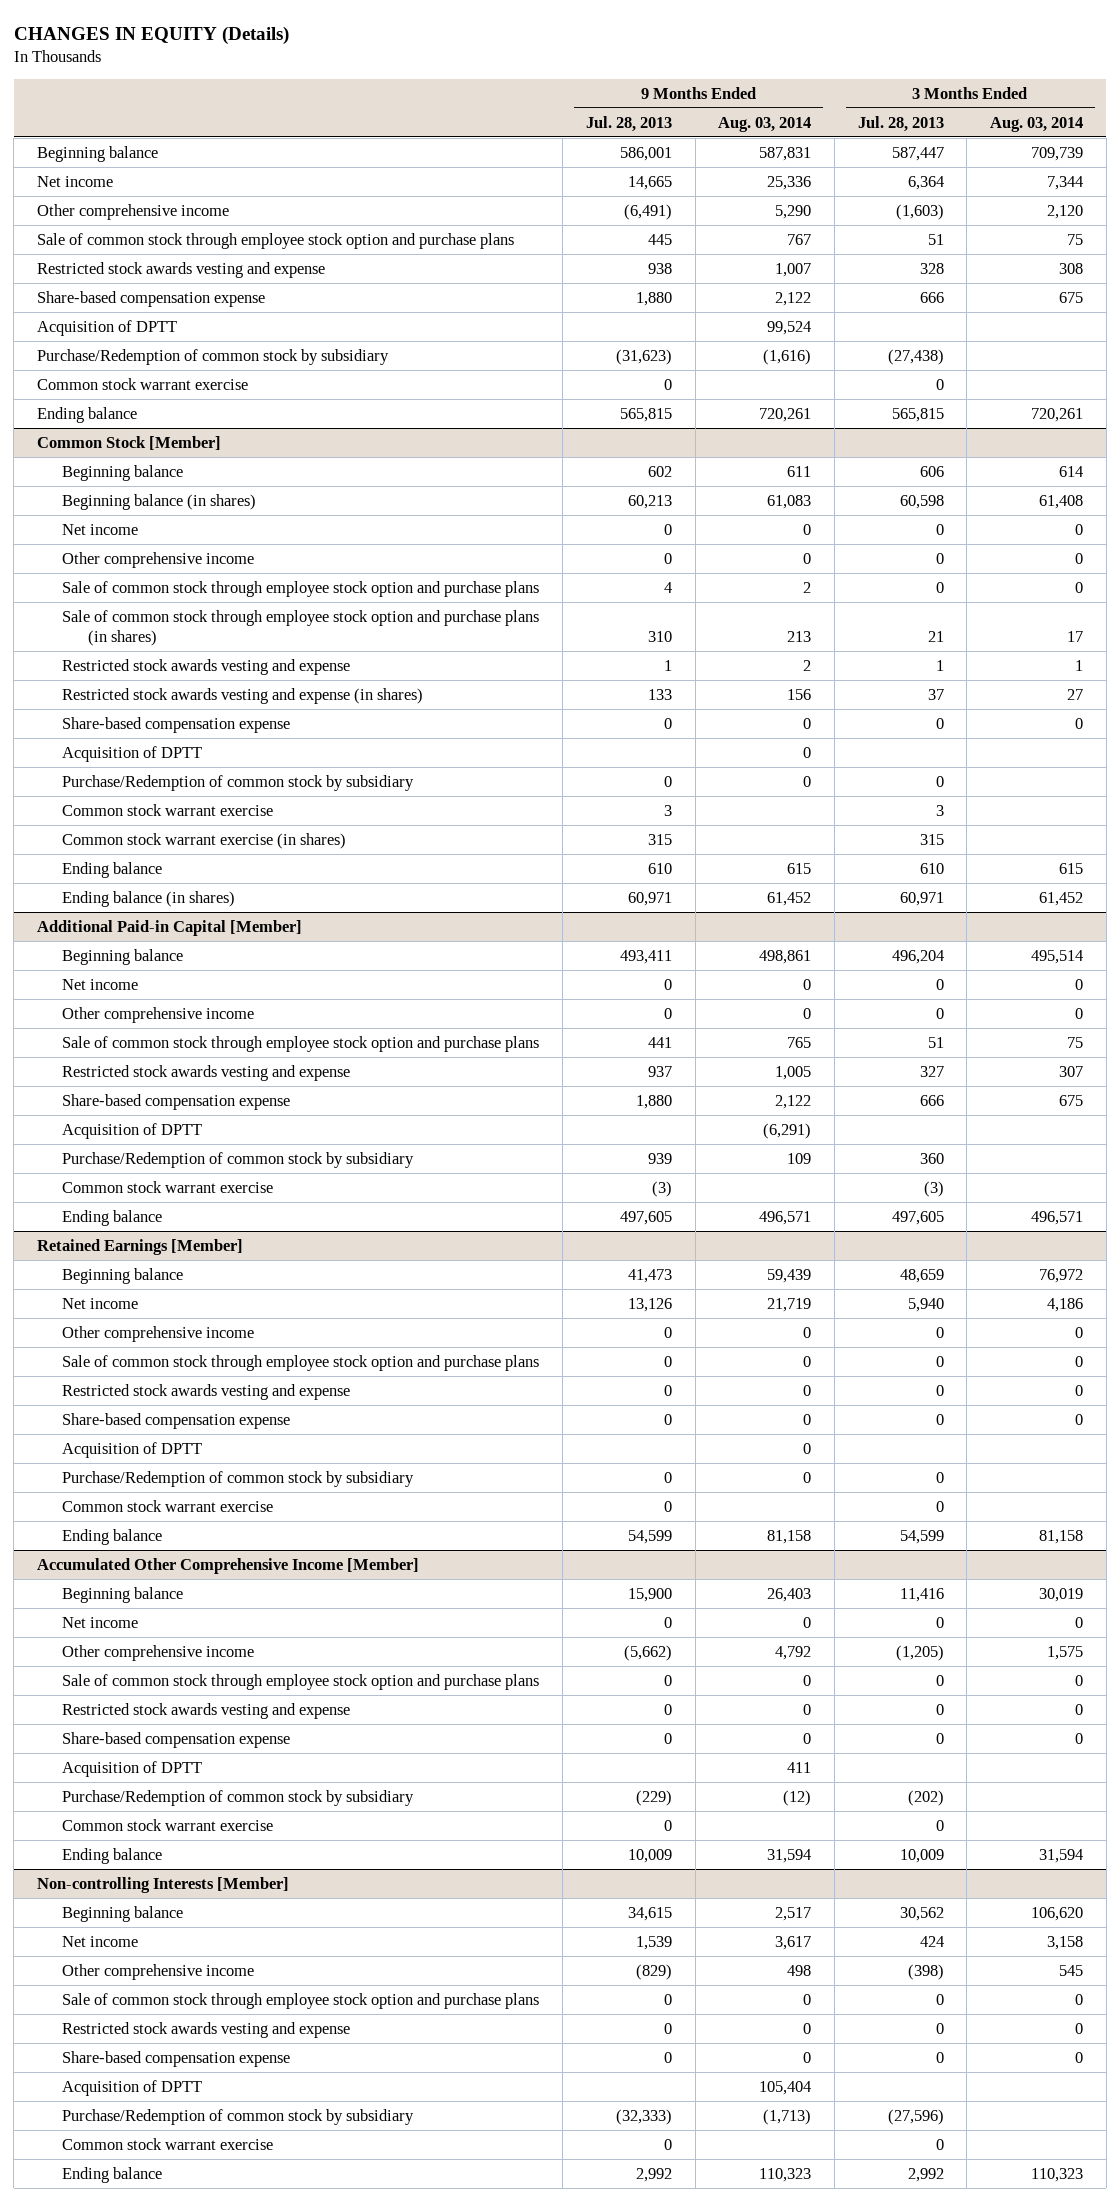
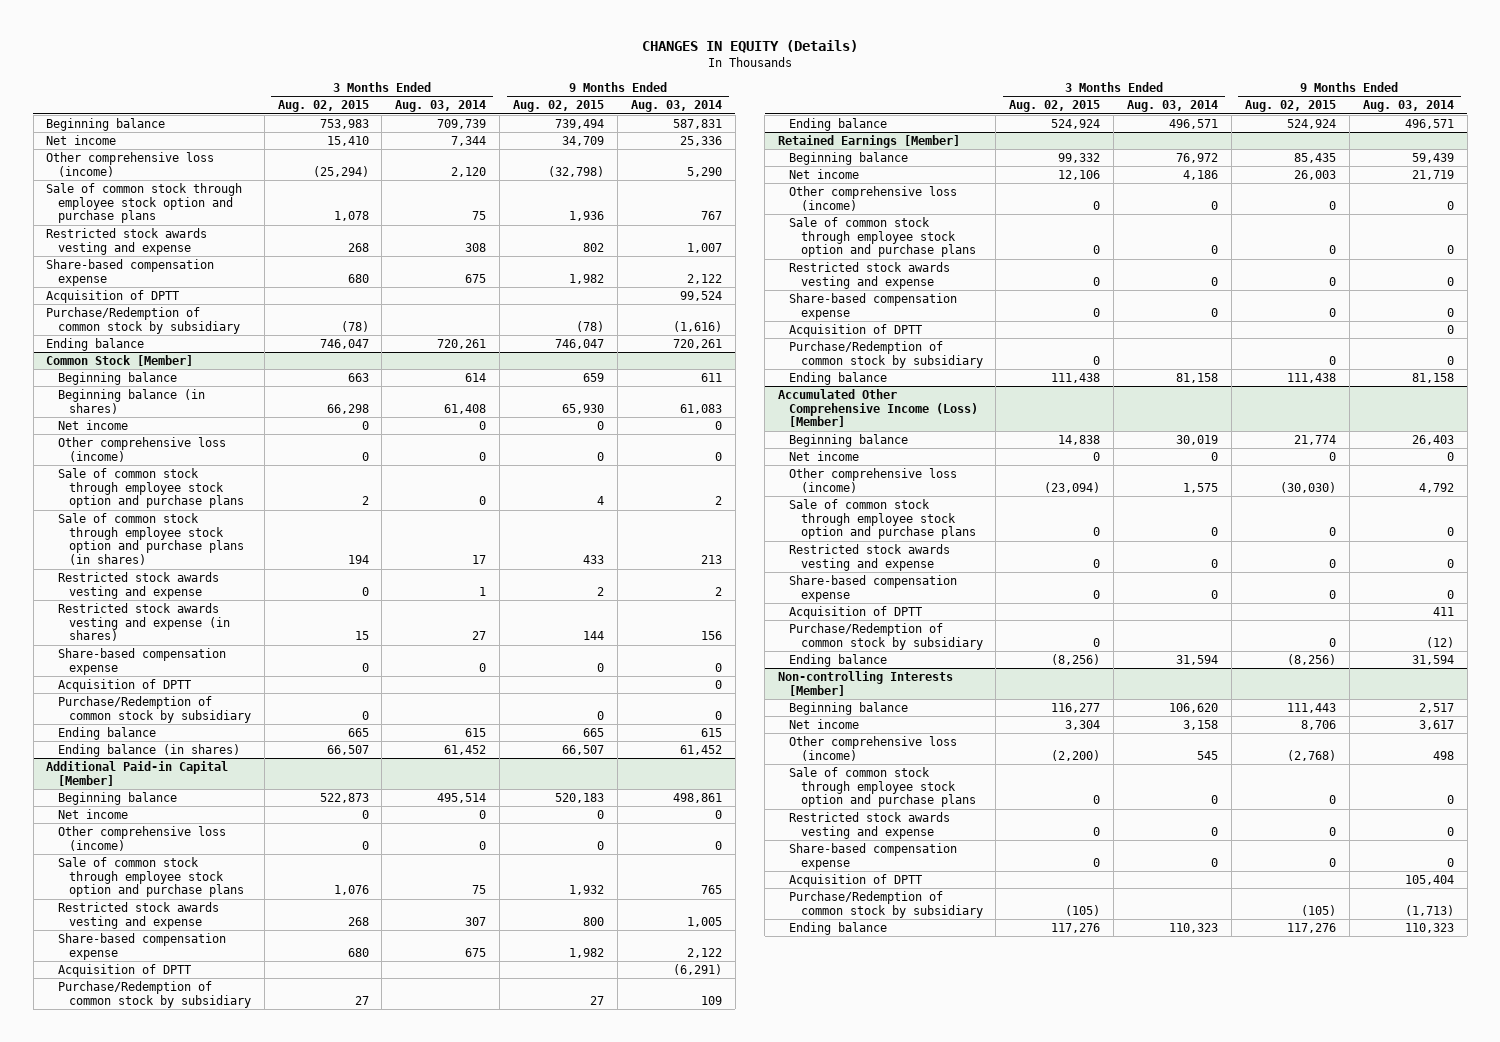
[585,115,672,132] Jul. 28, 2013 -> none
[857,115,944,132] Jul. 28, 2013 -> none
none -> [277,100,369,113] Aug. 02, 2015
none -> [513,100,605,113] Aug. 02, 2015
[37,203,230,220] Other comprehensive income -> [46,152,215,177] Other comprehensive loss (income)
[37,377,249,390] Common stock warrant exercise -> none
[62,551,255,568] Other comprehensive income -> [57,437,226,462] Other comprehensive loss (income)
[62,803,274,816] Common stock warrant exercise -> none
[62,832,347,849] Common stock warrant exercise (in shares) -> none
[62,1006,255,1023] Other comprehensive income -> [57,826,226,851] Other comprehensive loss (income)
[62,1180,274,1193] Common stock warrant exercise -> none
[62,1325,255,1342] Other comprehensive income -> [789,186,958,211] Other comprehensive loss (income)
[62,1499,274,1512] Common stock warrant exercise -> none
[37,1557,420,1574] Accumulated Other Comprehensive Income [Member] -> [778,389,979,428] Accumulated Other Comprehensive Income (Loss) [Member]
[62,1644,255,1661] Other comprehensive income -> [789,468,958,493] Other comprehensive loss (income)
[62,1818,274,1831] Common stock warrant exercise -> none
[62,1963,255,1980] Other comprehensive income -> [789,736,958,761] Other comprehensive loss (income)
[62,2137,274,2150] Common stock warrant exercise -> none

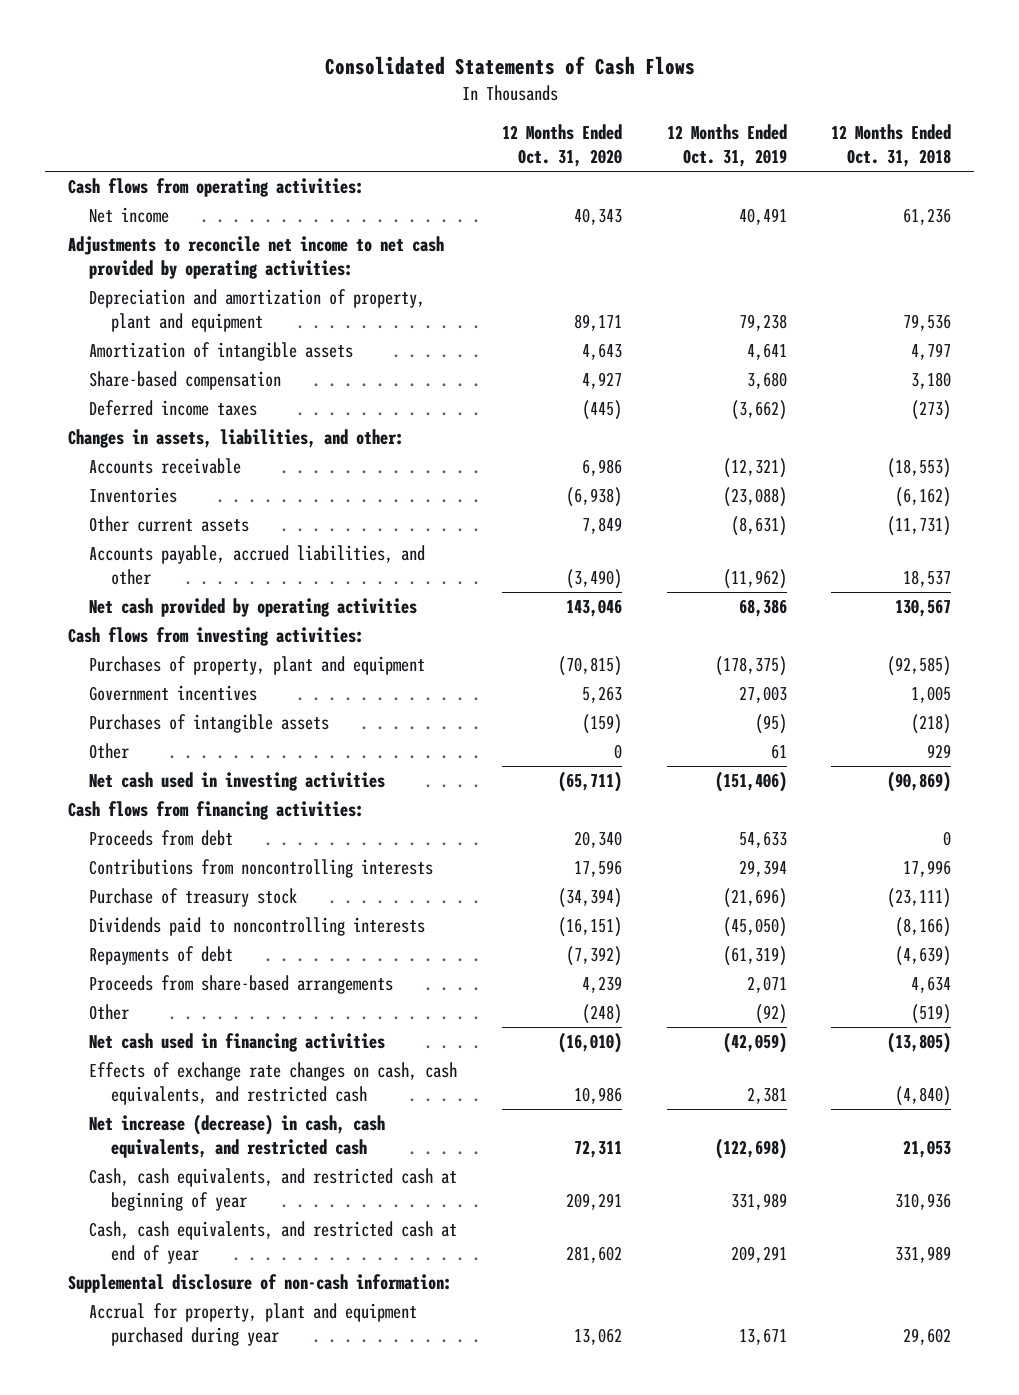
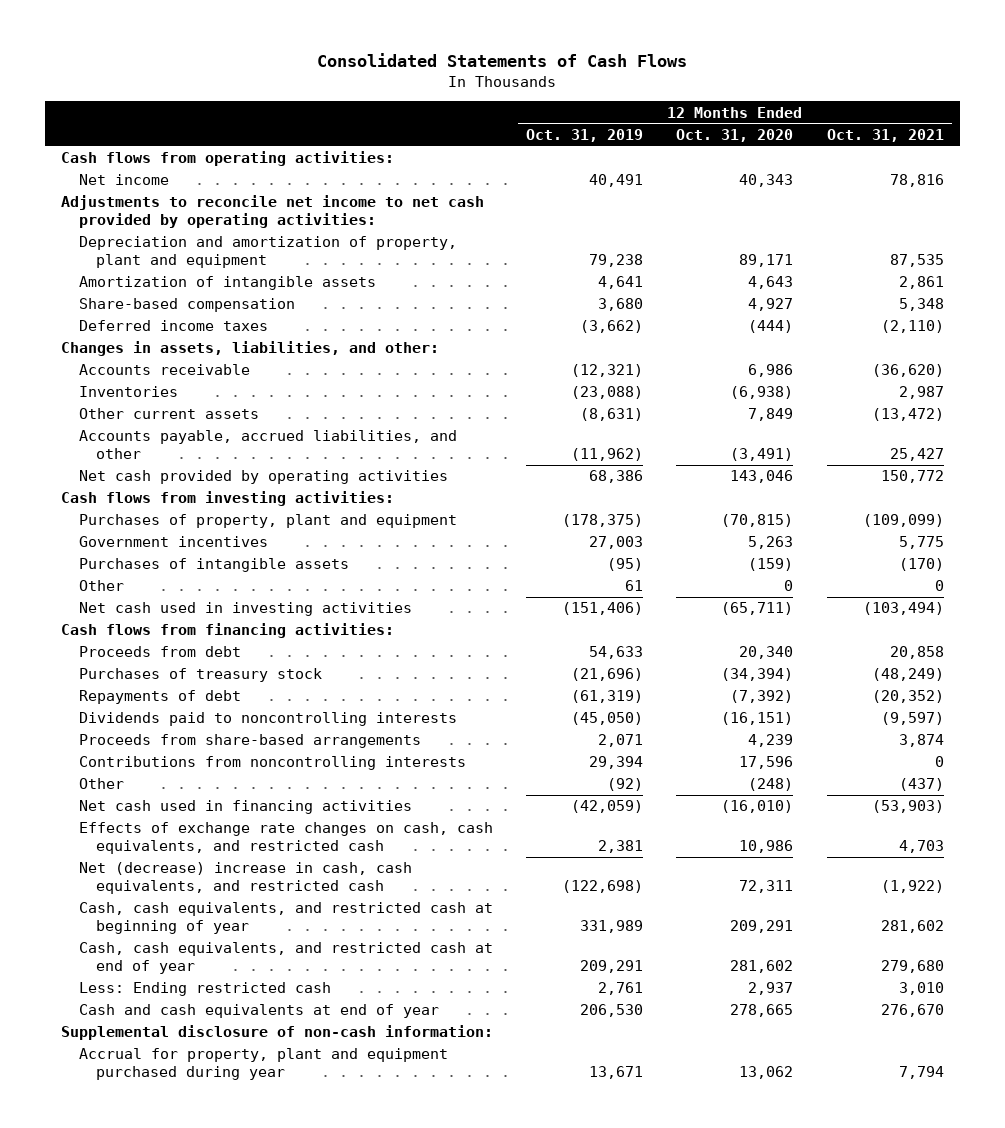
[831,124,952,168] 12 Months Ended Oct. 31, 2018 -> none
none -> [826,128,944,142] Oct. 31, 2021
[581,399,622,420] (445) -> [748,320,794,334] (444)
[565,569,622,590] (3,490) -> [730,448,794,462] (3,491)
[89,887,298,907] Purchase of treasury stock -> [78,668,322,683] Purchases of treasury stock
[89,916,426,936] Dividends paid to noncontrolling interests -> [78,712,457,727] Dividends paid to noncontrolling interests
[89,858,434,878] Contributions from noncontrolling interests -> [78,756,466,771] Contributions from noncontrolling interests
[89,1113,386,1159] Net increase (decrease) in cash, cash equivalents, and restricted cash -> [78,862,412,895] Net (decrease) increase in cash, cash equivalents, and restricted cash
none -> [78,982,331,997] Less: Ending restricted cash
none -> [78,1004,439,1019] Cash and cash equivalents at end of year

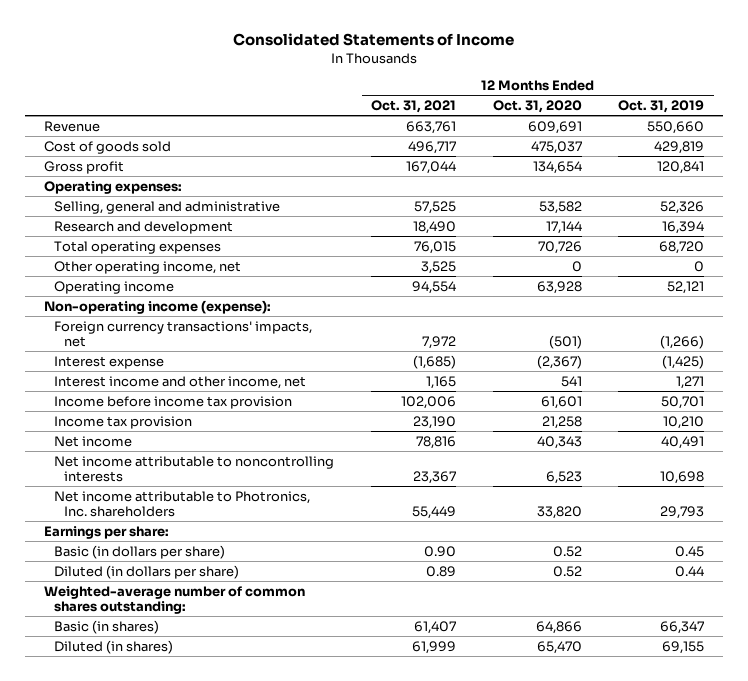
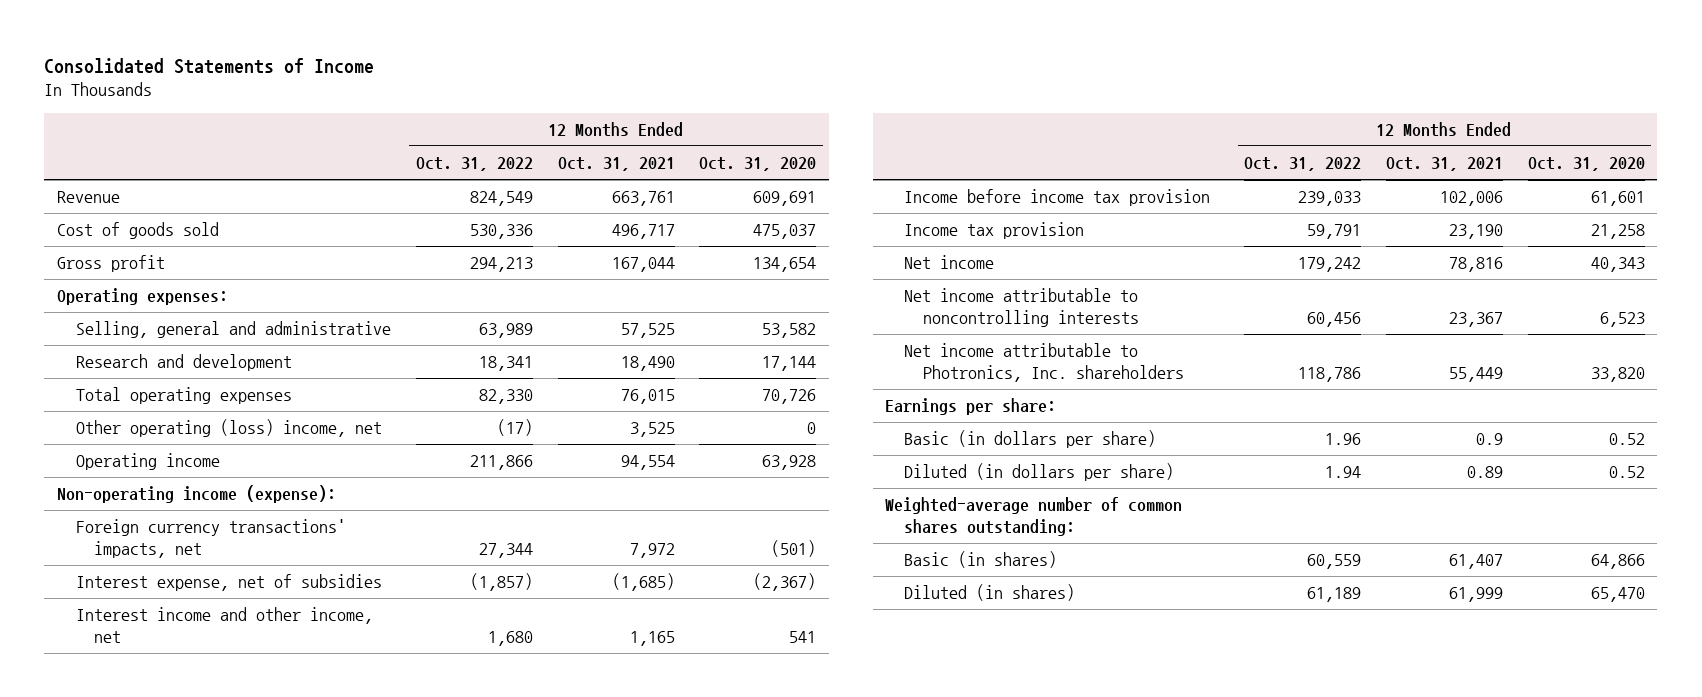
[618,99,705,113] Oct. 31, 2019 -> none
none -> [415,157,533,172] Oct. 31, 2022
[54,260,242,274] Other operating income, net -> [75,419,382,438] Other operating (loss) income, net
[54,355,165,369] Interest expense -> [75,574,382,592] Interest expense, net of subsidies
[423,545,456,557] 0.90 -> [1475,433,1503,446] 0.9

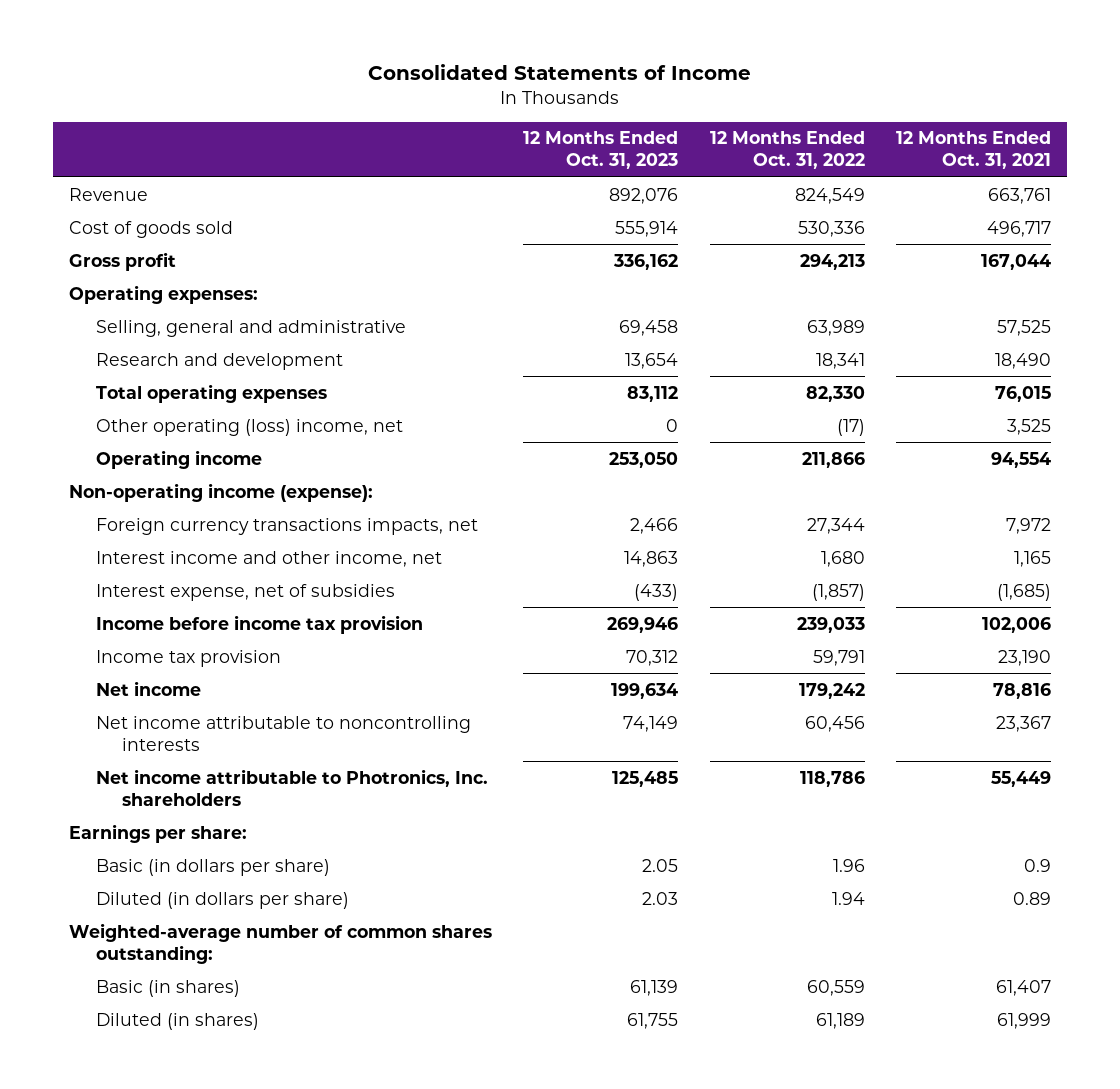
[699,157,817,172] Oct. 31, 2020 -> none
none -> [523,131,679,170] 12 Months Ended Oct. 31, 2023
[75,519,346,559] Foreign currency transactions' impacts, net -> [95,517,478,535] Foreign currency transactions impacts, net
[75,574,382,592] Interest expense, net of subsidies -> [95,583,395,601] Interest expense, net of subsidies

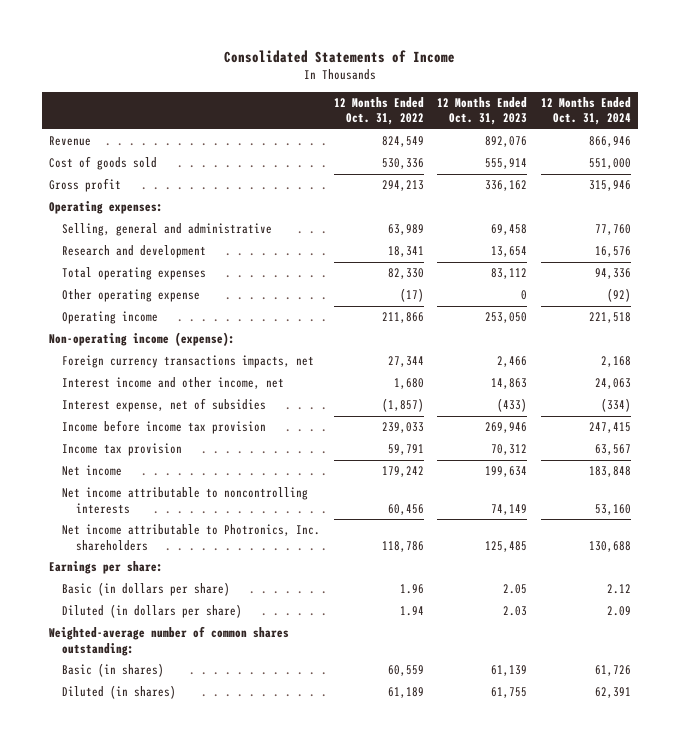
[896,131,1052,170] 12 Months Ended Oct. 31, 2021 -> none
none -> [540,96,631,126] 12 Months Ended Oct. 31, 2024
[95,418,403,436] Other operating (loss) income, net -> [62,289,201,303] Other operating expense

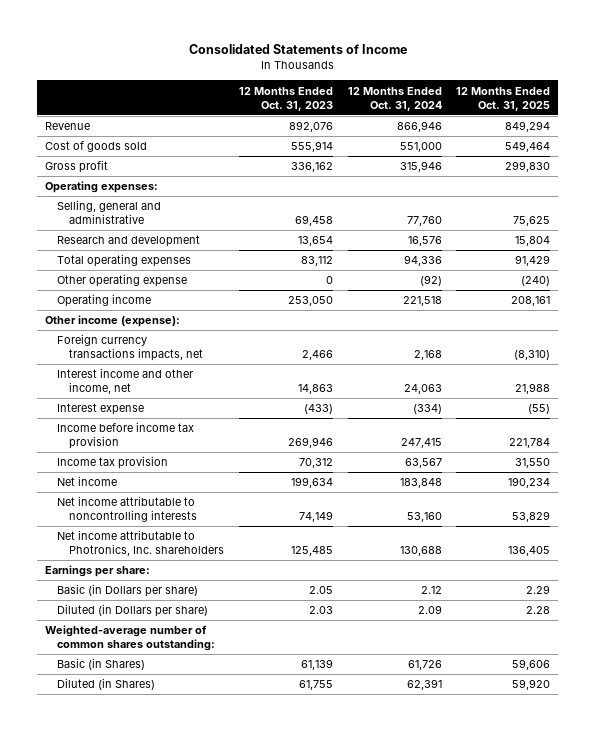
[333,96,424,126] 12 Months Ended Oct. 31, 2022 -> none
none -> [456,86,551,111] 12 Months Ended Oct. 31, 2025
[49,332,236,347] Non-operating income (expense): -> [44,315,180,328] Other income (expense):
[62,398,267,413] Interest expense, net of subsidies -> [57,403,145,416] Interest expense
[62,582,231,597] Basic (in dollars per share) -> [57,584,199,598] Basic (in Dollars per share)
[62,604,243,619] Diluted (in dollars per share) -> [57,604,209,618] Diluted (in Dollars per share)
[62,663,165,678] Basic (in shares) -> [57,658,146,671] Basic (in Shares)
[62,685,177,700] Diluted (in shares) -> [57,678,156,691] Diluted (in Shares)

